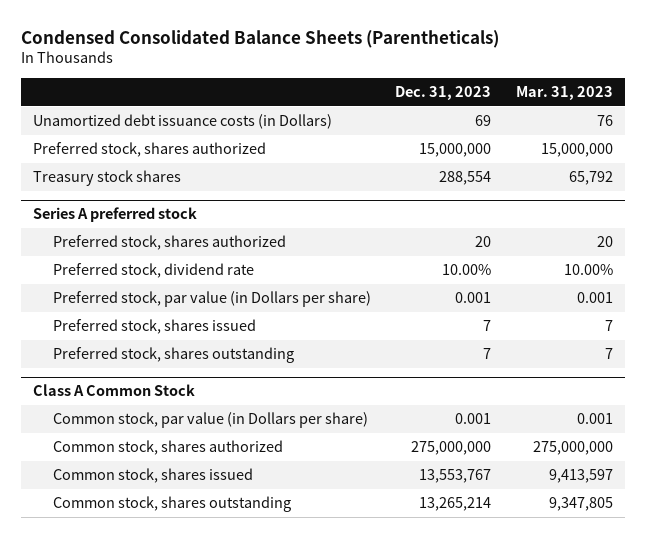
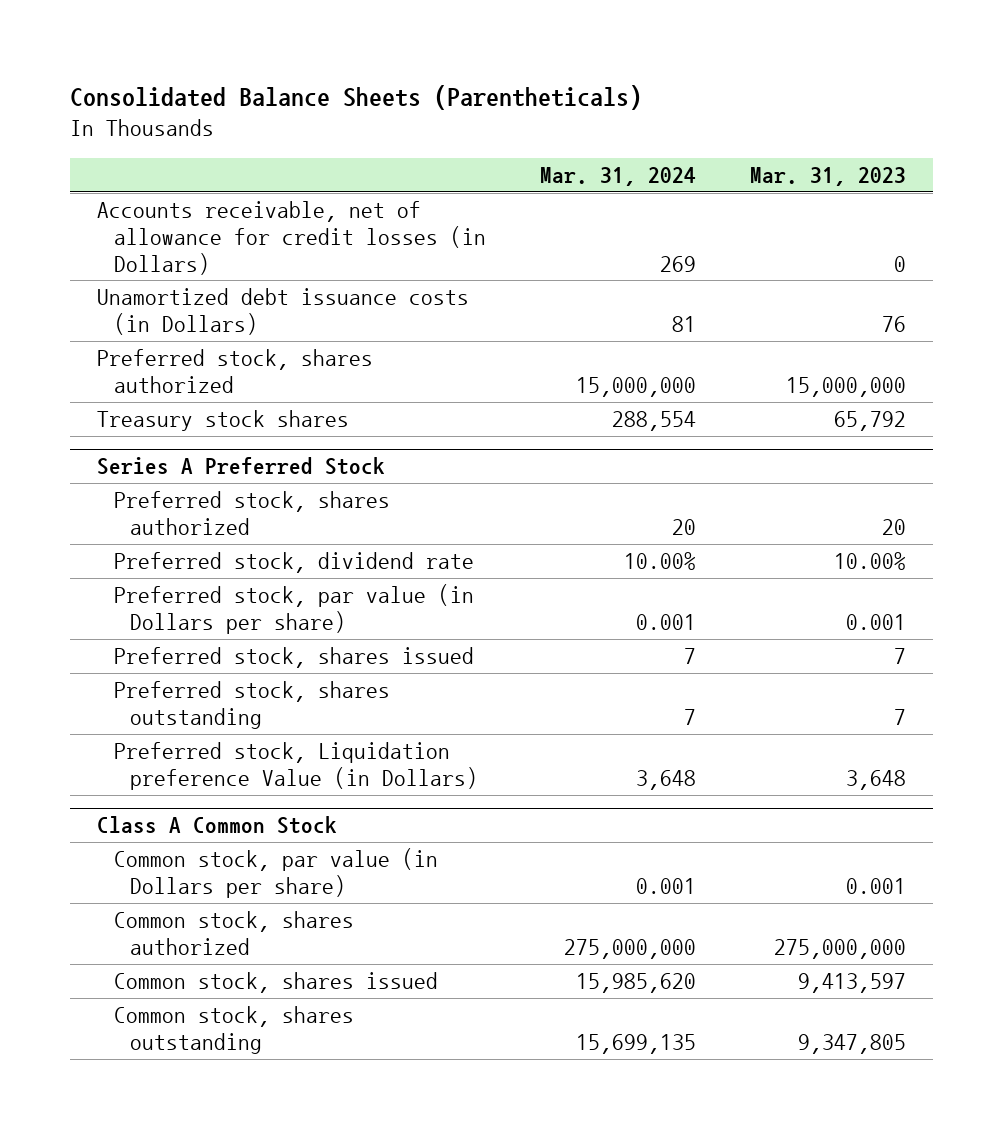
[21,29,500,48] Condensed Consolidated Balance Sheets (Parentheticals) -> [70,85,643,111] Consolidated Balance Sheets (Parentheticals)
[395,86,492,101] Dec. 31, 2023 -> none
none -> [539,166,696,186] Mar. 31, 2024
none -> [97,201,486,275] Accounts receivable, net of allowance for credit losses (in Dollars)
[33,207,198,223] Series A preferred stock -> [97,457,386,476] Series A Preferred Stock
none -> [113,742,478,790] Preferred stock, Liquidation preference Value (in Dollars)

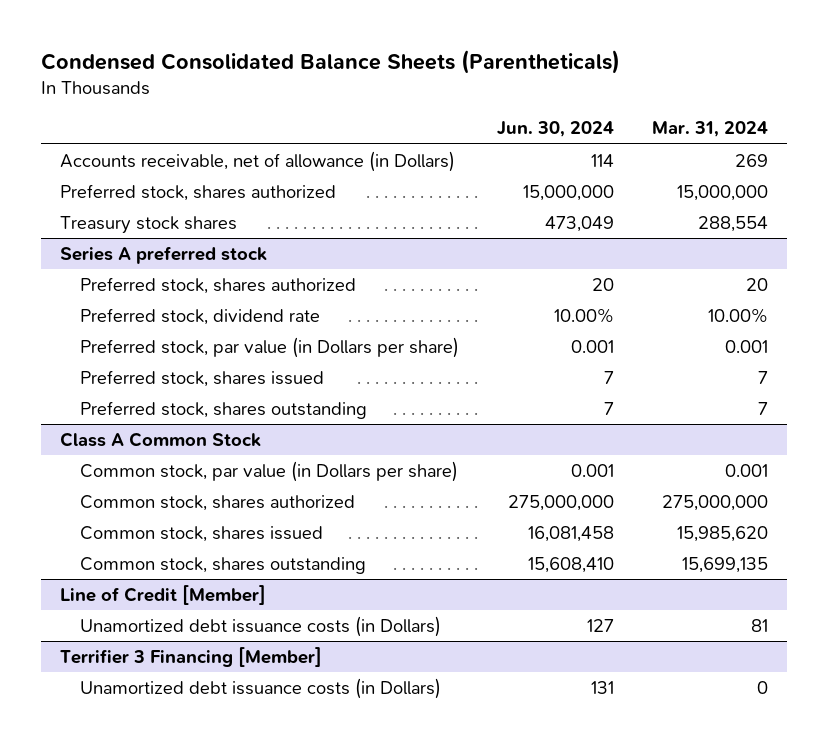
[70,85,643,111] Consolidated Balance Sheets (Parentheticals) -> [40,50,620,75] Condensed Consolidated Balance Sheets (Parentheticals)
[750,166,907,186] Mar. 31, 2023 -> none
none -> [497,121,615,138] Jun. 30, 2024
[97,288,470,335] Unamortized debt issuance costs (in Dollars) -> none
[97,201,486,275] Accounts receivable, net of allowance for credit losses (in Dollars) -> [59,150,455,172] Accounts receivable, net of allowance (in Dollars)
[97,457,386,476] Series A Preferred Stock -> [59,245,267,264] Series A preferred stock
[113,742,478,790] Preferred stock, Liquidation preference Value (in Dollars) -> none
none -> [59,584,266,605] Line of Credit [Member]
none -> [80,615,442,637] Unamortized debt issuance costs (in Dollars)
none -> [59,646,322,667] Terrifier 3 Financing [Member]
none -> [80,677,442,699] Unamortized debt issuance costs (in Dollars)

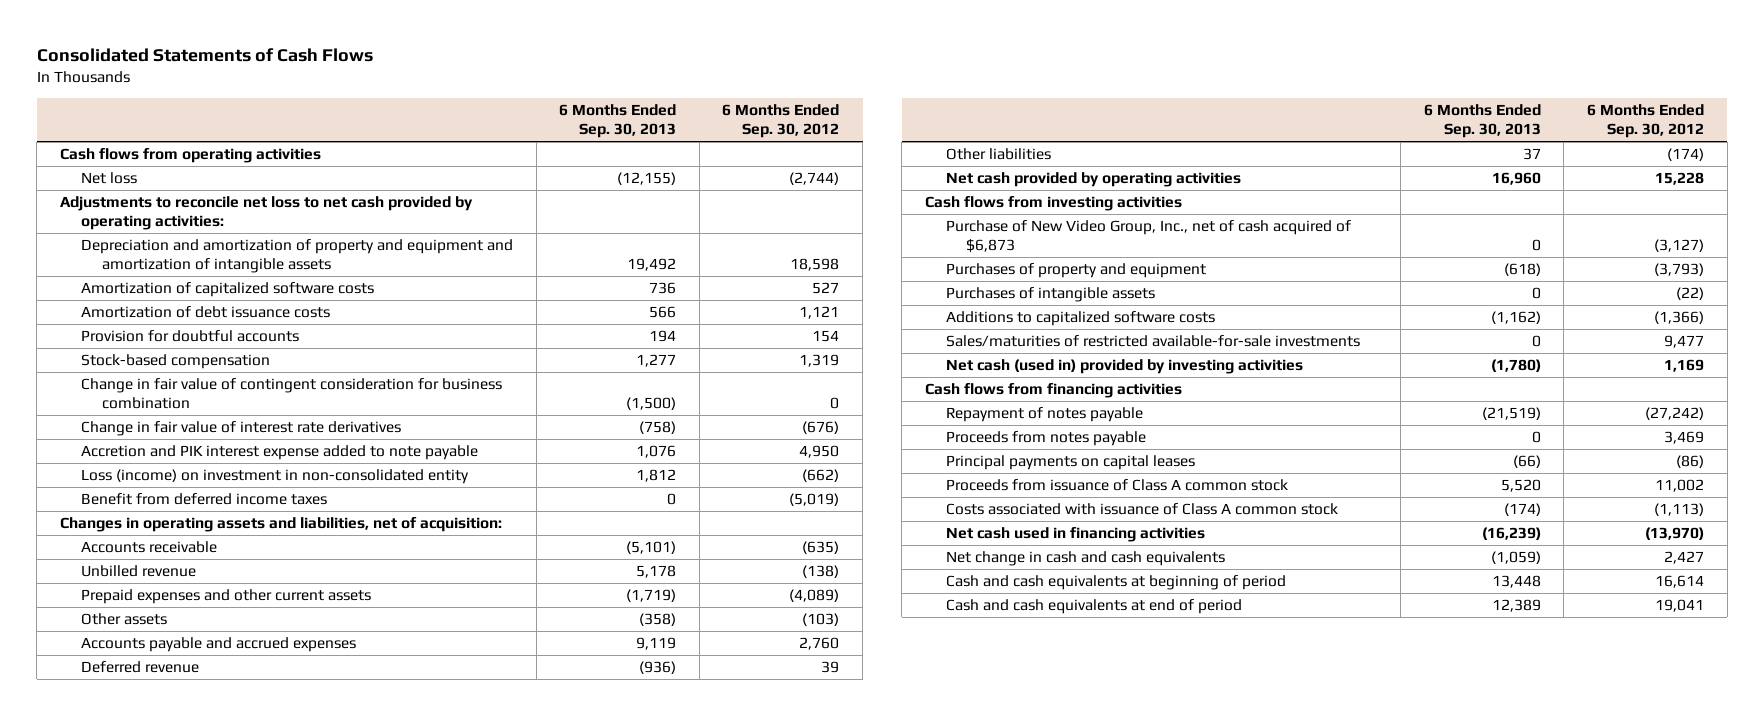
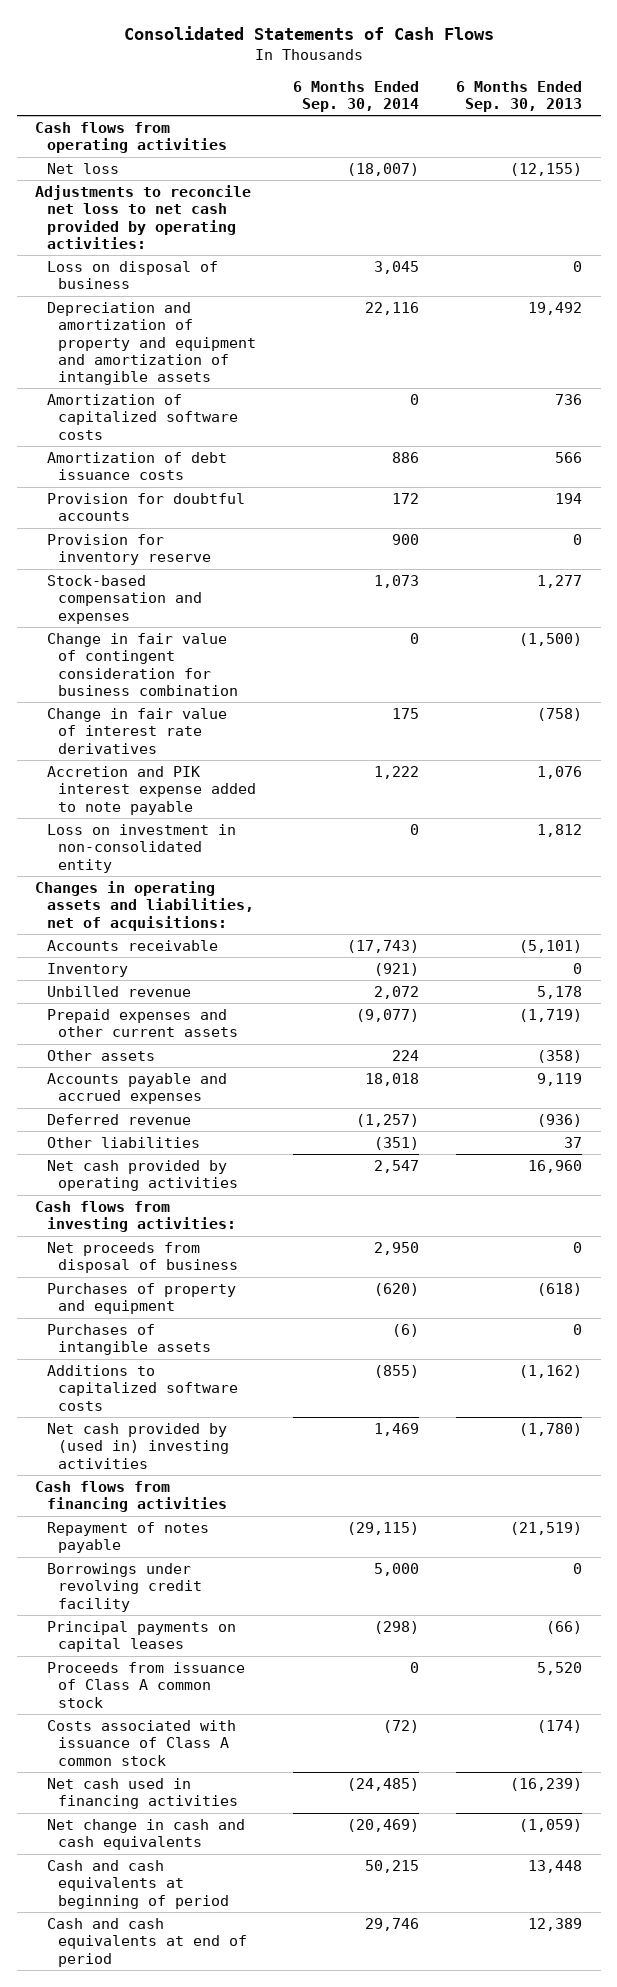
[722,104,840,139] 6 Months Ended Sep. 30, 2012 -> none
none -> [293,80,420,112] 6 Months Ended Sep. 30, 2014
none -> [46,261,218,290] Loss on disposal of business
none -> [46,534,212,566] Provision for inventory reserve
[80,354,270,370] Stock-based compensation -> [46,575,203,624] Stock-based compensation and expenses
[80,493,327,506] Benefit from deferred income taxes -> none
[80,469,469,485] Loss (income) on investment in non-consolidated entity -> [46,824,236,873] Loss on investment in non-consolidated entity
[60,517,503,533] Changes in operating assets and liabilities, net of acquisition: -> [35,881,254,931] Changes in operating assets and liabilities, net of acquisitions:
none -> [46,963,128,978] Inventory
[945,220,1351,254] Purchase of New Video Group, Inc., net of cash acquired of $6,873 -> none
[924,196,1182,212] Cash flows from investing activities -> [35,1201,236,1233] Cash flows from investing activities:
none -> [46,1242,239,1274] Net proceeds from disposal of business
[945,335,1360,348] Sales/maturities of restricted available-for-sale investments -> none
[945,359,1303,375] Net cash (used in) provided by investing activities -> [46,1423,230,1469] Net cash provided by (used in) investing activities
[945,431,1146,447] Proceeds from notes payable -> none
none -> [46,1563,203,1612] Borrowings under revolving credit facility

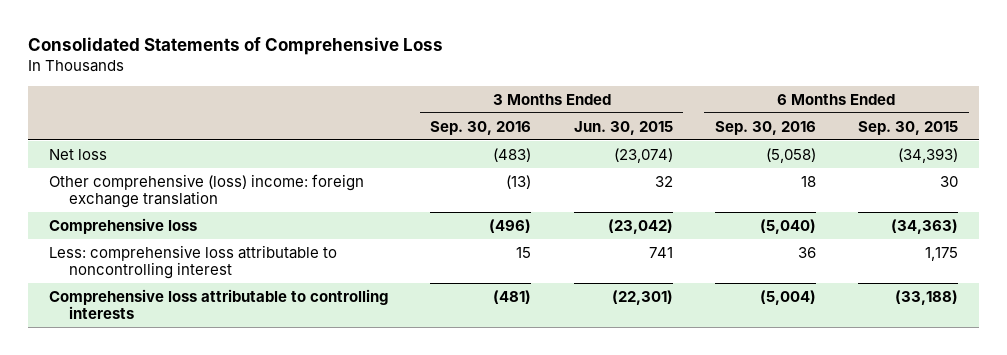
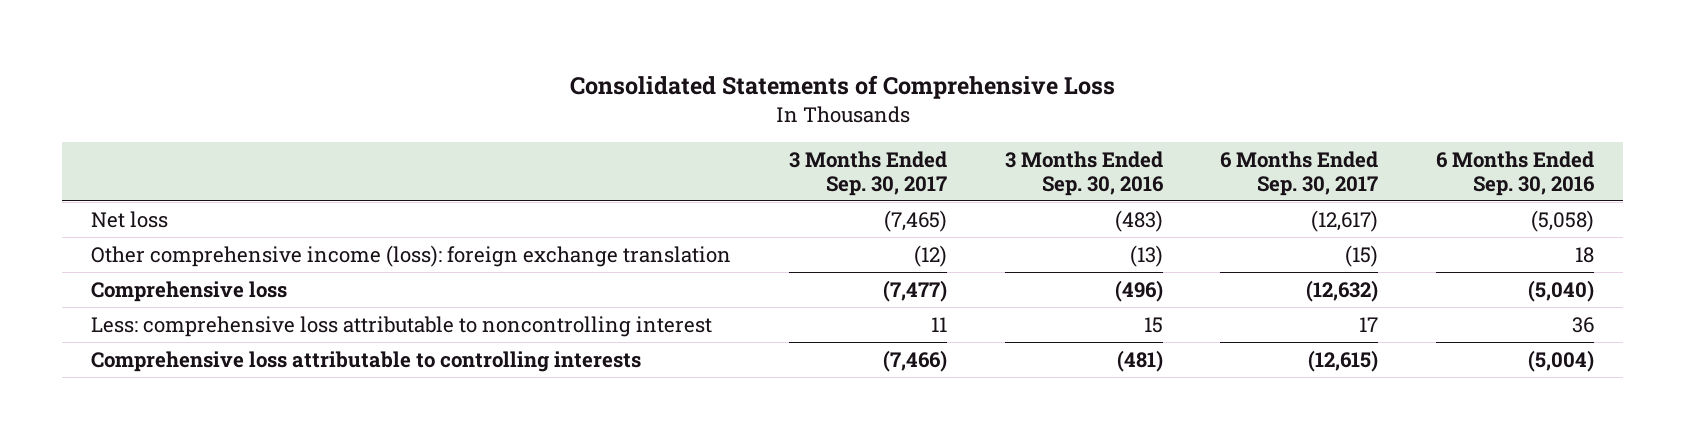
[573,120,673,135] Jun. 30, 2015 -> none
[858,120,959,135] Sep. 30, 2015 -> none
none -> [788,150,947,196] 3 Months Ended Sep. 30, 2017
none -> [1220,150,1379,196] 6 Months Ended Sep. 30, 2017
[49,173,365,209] Other comprehensive (loss) income: foreign exchange translation -> [91,244,732,267] Other comprehensive income (loss): foreign exchange translation

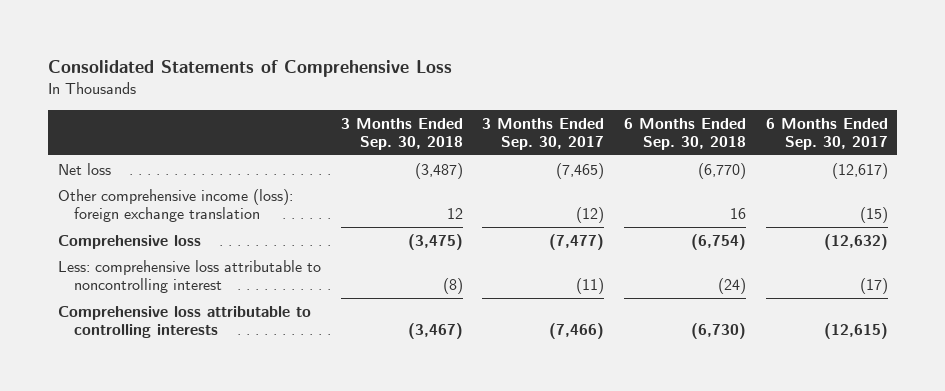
[1004,150,1164,196] 3 Months Ended Sep. 30, 2016 -> none
[1436,150,1596,196] 6 Months Ended Sep. 30, 2016 -> none
none -> [340,117,463,150] 3 Months Ended Sep. 30, 2018
none -> [623,117,746,150] 6 Months Ended Sep. 30, 2018
[930,316,947,332] 11 -> [576,278,605,295] (11)
[1359,316,1379,332] 17 -> [859,278,888,295] (17)

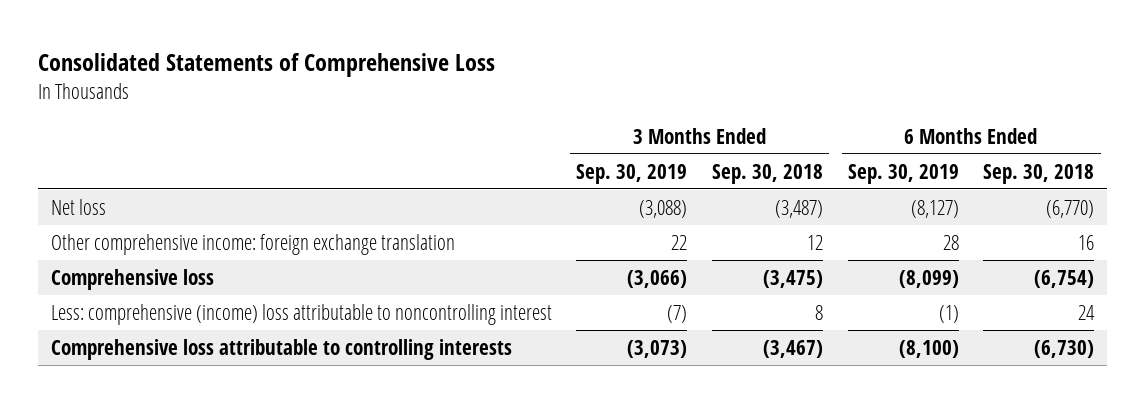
[482,117,605,150] 3 Months Ended Sep. 30, 2017 -> none
[765,117,888,150] 6 Months Ended Sep. 30, 2017 -> none
none -> [576,163,688,184] Sep. 30, 2019
none -> [847,163,959,184] Sep. 30, 2019
[57,188,293,223] Other comprehensive income (loss): foreign exchange translation -> [50,233,455,255] Other comprehensive income: foreign exchange translation
[57,259,321,294] Less: comprehensive loss attributable to noncontrolling interest -> [50,303,552,325] Less: comprehensive (income) loss attributable to noncontrolling interest
[442,278,463,295] (8) -> [815,304,824,320] 8
[717,278,746,295] (24) -> [1078,304,1096,320] 24

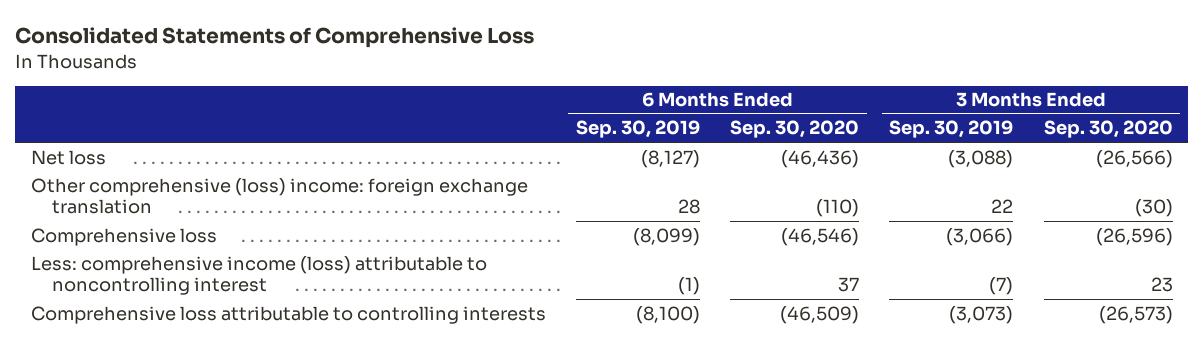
[712,163,824,184] Sep. 30, 2018 -> none
[983,163,1095,184] Sep. 30, 2018 -> none
none -> [730,120,860,139] Sep. 30, 2020
none -> [1043,120,1173,139] Sep. 30, 2020
[50,233,455,255] Other comprehensive income: foreign exchange translation -> [30,177,528,215] Other comprehensive (loss) income: foreign exchange translation
[50,303,552,325] Less: comprehensive (income) loss attributable to noncontrolling interest -> [30,255,487,296] Less: comprehensive income (loss) attributable to noncontrolling interest

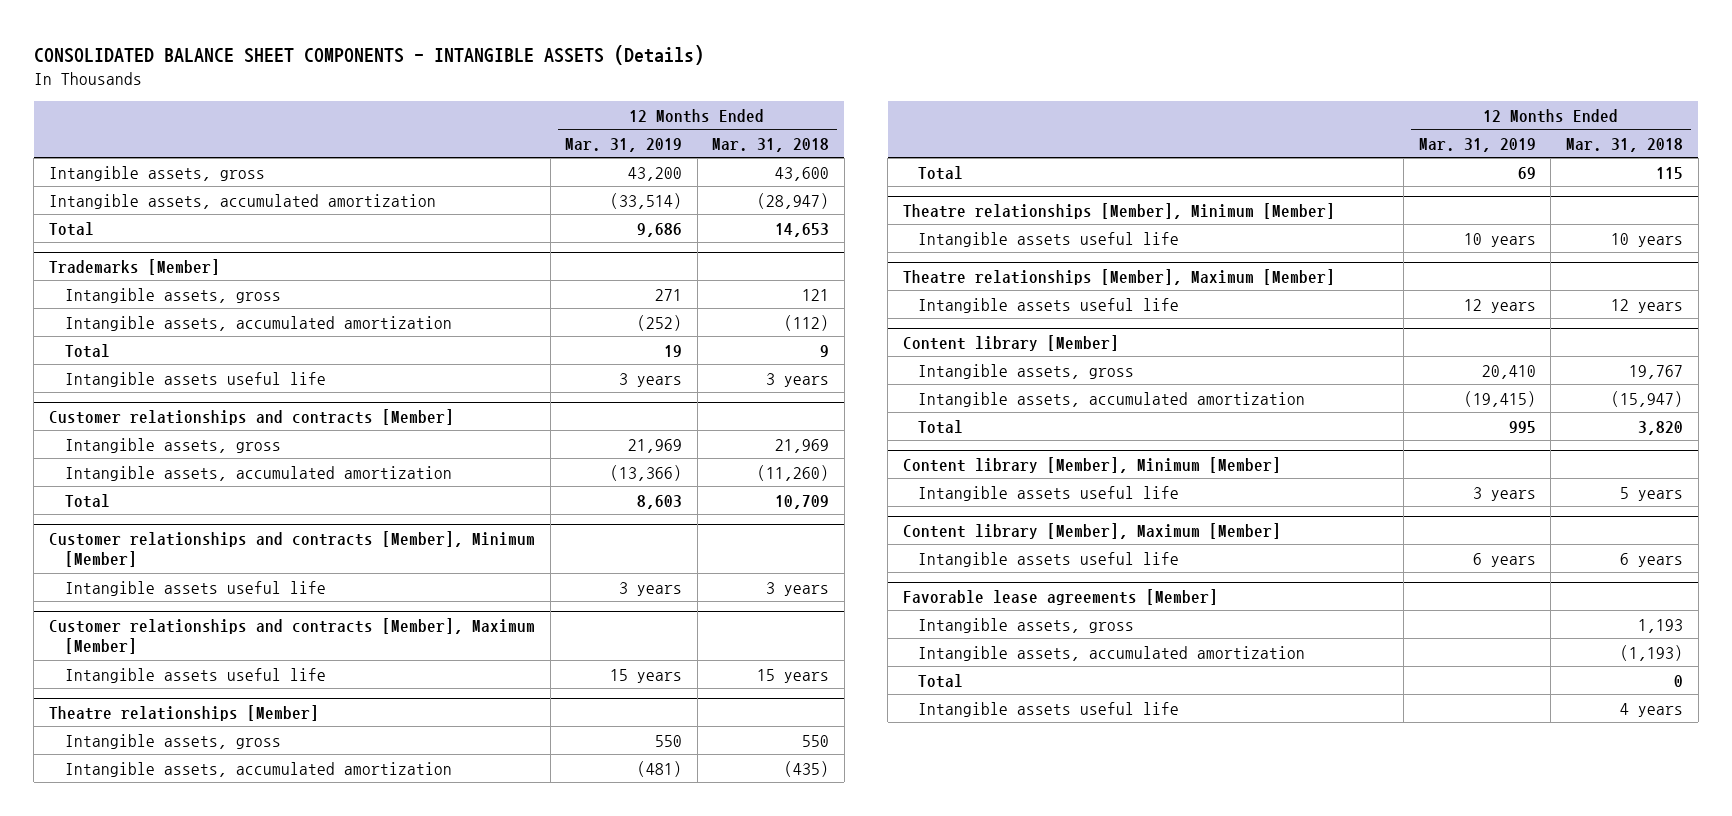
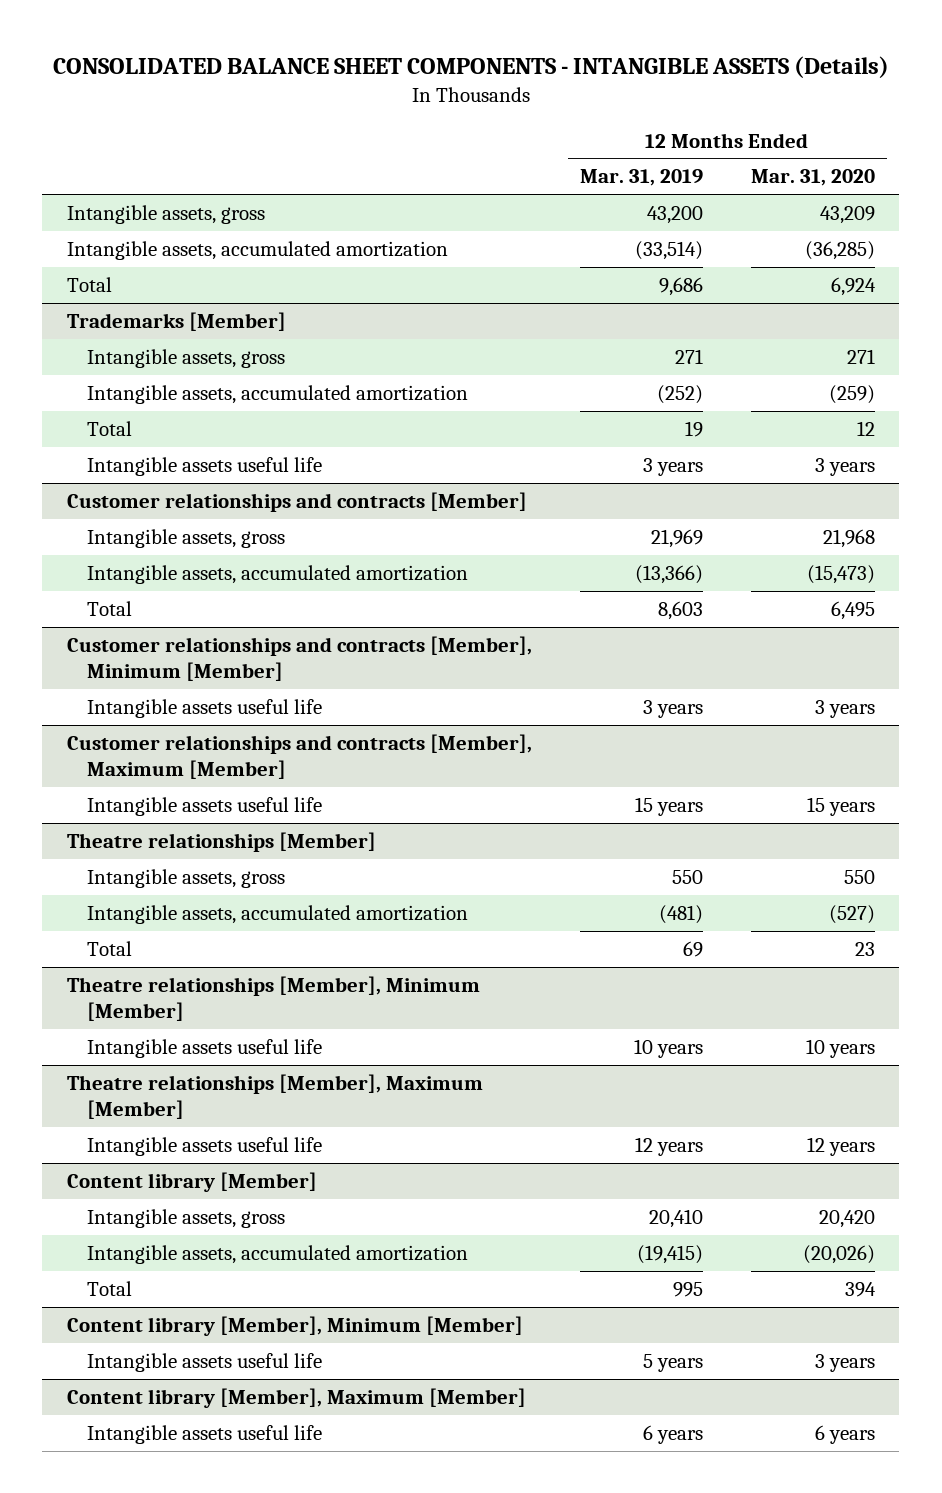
[712,137,830,152] Mar. 31, 2018 -> none
none -> [751,169,876,187] Mar. 31, 2020
[1472,486,1536,501] 3 years -> [642,1353,703,1372] 5 years
[902,588,1218,605] Favorable lease agreements [Member] -> none
[918,617,1135,633] Intangible assets, gross -> none
[918,645,1306,661] Intangible assets, accumulated amortization -> none
[918,673,964,688] Total -> none
[918,701,1180,717] Intangible assets useful life -> none

